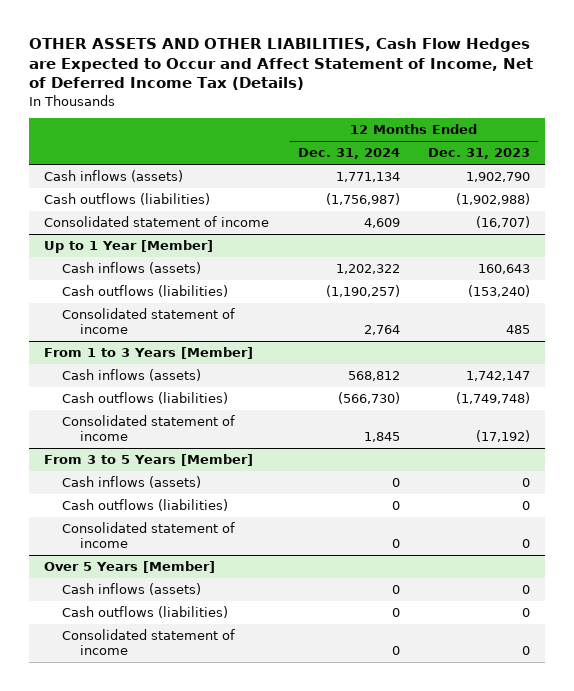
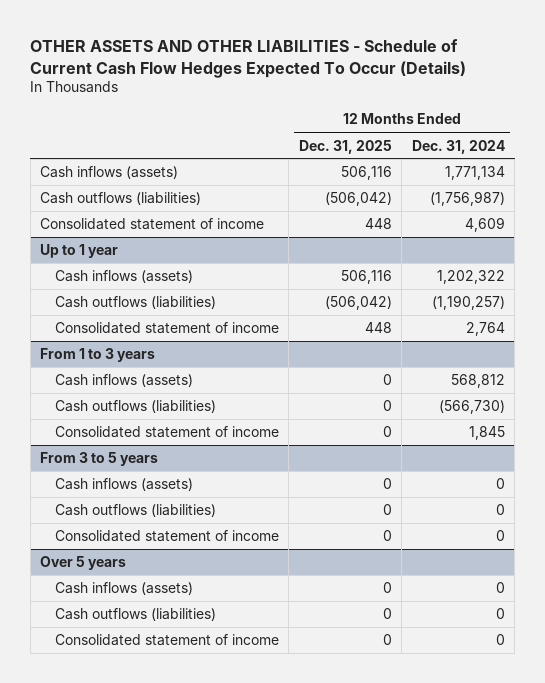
[29,38,534,91] OTHER ASSETS AND OTHER LIABILITIES, Cash Flow Hedges are Expected to Occur and Affect Statement of Income, Net of Deferred Income Tax (Details) -> [30,39,467,78] OTHER ASSETS AND OTHER LIABILITIES - Schedule of Current Cash Flow Hedges Expected To Occur (Details)
[428,148,531,160] Dec. 31, 2023 -> none
none -> [298,139,392,154] Dec. 31, 2025
[43,240,213,254] Up to 1 Year [Member] -> [40,244,119,259] Up to 1 year
[43,347,253,360] From 1 to 3 Years [Member] -> [40,348,156,363] From 1 to 3 years
[43,454,253,467] From 3 to 5 Years [Member] -> [40,452,159,467] From 3 to 5 years
[43,561,215,574] Over 5 Years [Member] -> [40,556,127,571] Over 5 years

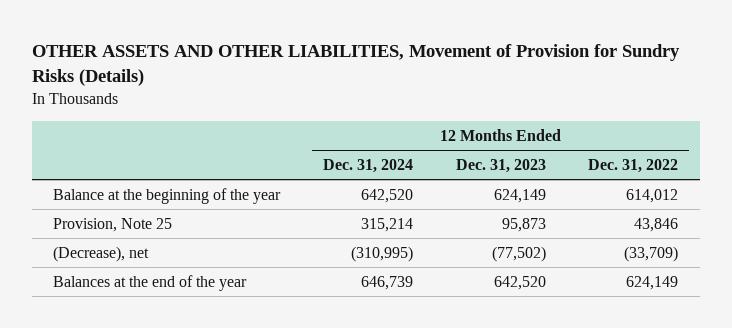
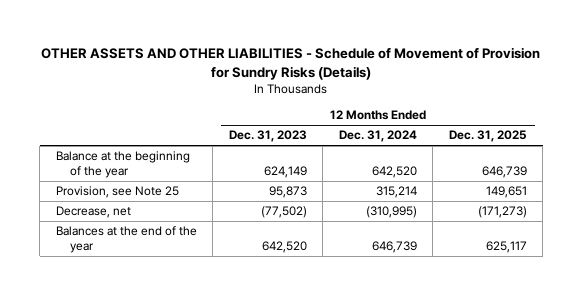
[32,44,681,87] OTHER ASSETS AND OTHER LIABILITIES, Movement of Provision for Sundry Risks (Details) -> [41,47,541,80] OTHER ASSETS AND OTHER LIABILITIES - Schedule of Movement of Provision for Sundry Risks (Details)
[588,159,679,174] Dec. 31, 2022 -> none
none -> [448,130,527,143] Dec. 31, 2025
[53,218,173,233] Provision, Note 25 -> [55,186,179,199] Provision, see Note 25
[53,246,150,263] (Decrease), net -> [55,206,131,219] Decrease, net

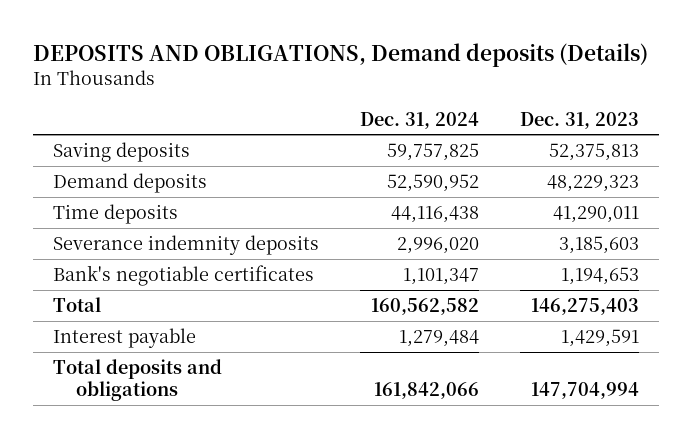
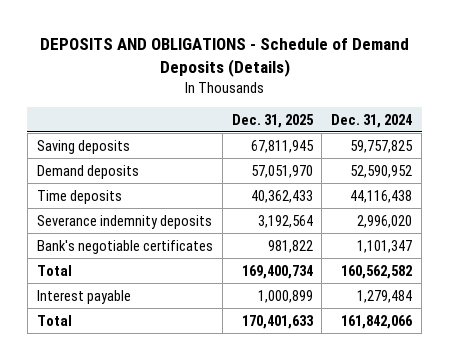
[32,42,648,67] DEPOSITS AND OBLIGATIONS, Demand deposits (Details) -> [39,38,409,77] DEPOSITS AND OBLIGATIONS - Schedule of Demand Deposits (Details)
[519,111,639,129] Dec. 31, 2023 -> none
none -> [231,113,314,128] Dec. 31, 2025
[52,359,222,401] Total deposits and obligations -> [36,314,72,326] Total

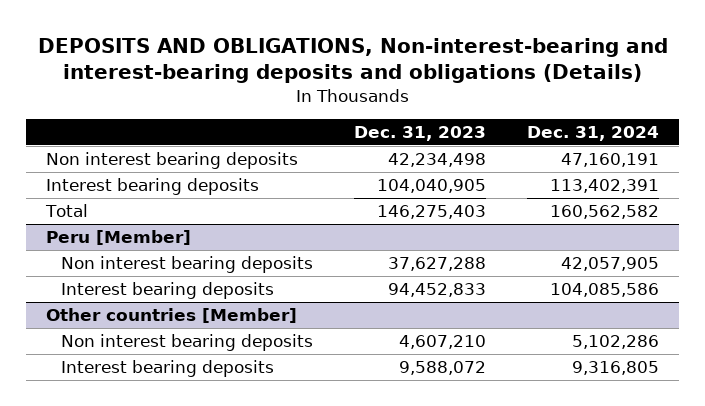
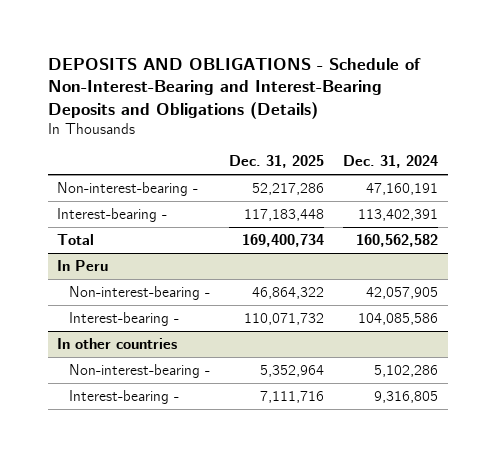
[37,37,668,83] DEPOSITS AND OBLIGATIONS, Non-interest-bearing and interest-bearing deposits and obligations (Details) -> [47,57,421,119] DEPOSITS AND OBLIGATIONS - Schedule of Non-Interest-Bearing and Interest-Bearing Deposits and Obligations (Details)
[353,126,486,142] Dec. 31, 2023 -> none
none -> [229,155,325,169] Dec. 31, 2025
[46,152,299,170] Non interest bearing deposits -> [56,181,198,196] Non-interest-bearing -
[46,178,260,196] Interest bearing deposits -> [56,207,167,222] Interest-bearing -
[46,230,192,246] Peru [Member] -> [56,259,108,271] In Peru
[61,256,314,274] Non interest bearing deposits -> [69,285,211,300] Non-interest-bearing -
[61,282,275,300] Interest bearing deposits -> [69,311,180,326] Interest-bearing -
[46,308,298,324] Other countries [Member] -> [56,337,177,349] In other countries
[61,334,314,352] Non interest bearing deposits -> [69,363,211,378] Non-interest-bearing -
[61,360,275,378] Interest bearing deposits -> [69,389,180,404] Interest-bearing -

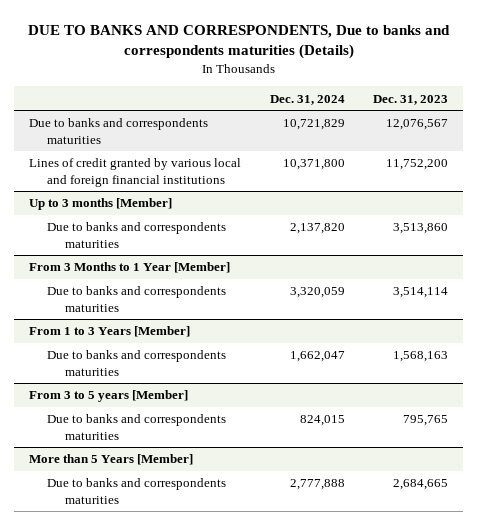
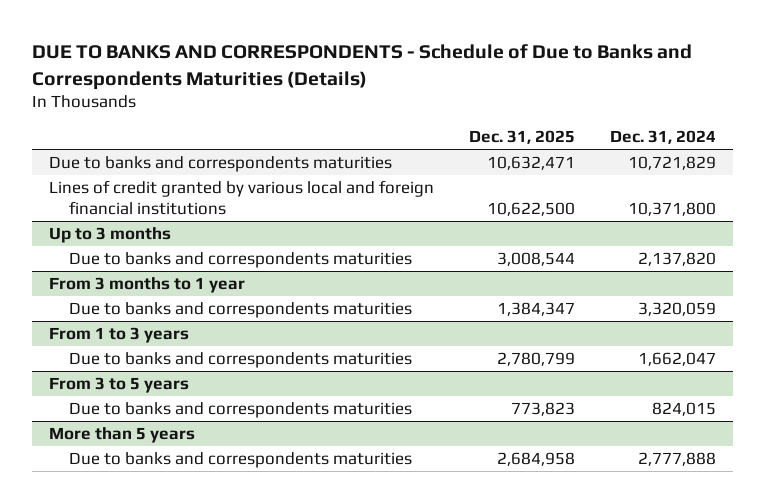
[27,24,450,60] DUE TO BANKS AND CORRESPONDENTS, Due to banks and correspondents maturities (Details) -> [32,44,693,90] DUE TO BANKS AND CORRESPONDENTS - Schedule of Due to Banks and Correspondents Maturities (Details)
[373,94,449,105] Dec. 31, 2023 -> none
none -> [469,130,576,145] Dec. 31, 2025
[28,198,172,211] Up to 3 months [Member] -> [49,226,172,243] Up to 3 months
[28,262,230,274] From 3 Months to 1 Year [Member] -> [49,276,246,293] From 3 months to 1 year
[28,326,190,338] From 1 to 3 Years [Member] -> [49,326,190,343] From 1 to 3 years
[28,390,188,403] From 3 to 5 years [Member] -> [49,376,190,393] From 3 to 5 years
[28,454,193,466] More than 5 Years [Member] -> [49,426,196,443] More than 5 years

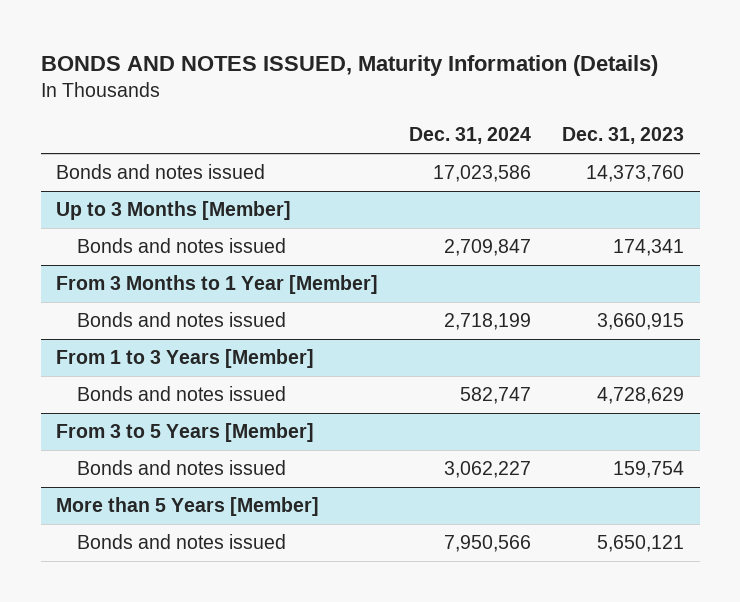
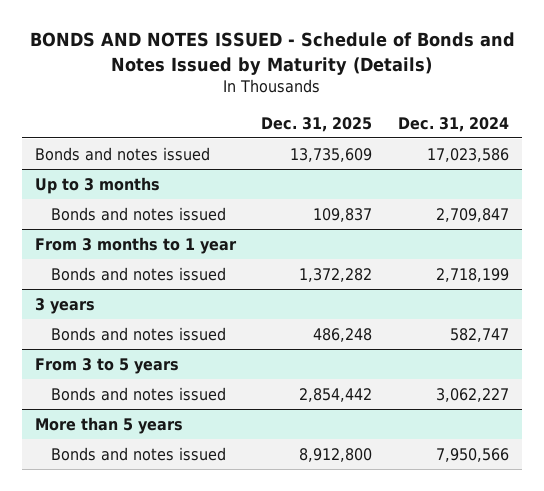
[40,54,658,76] BONDS AND NOTES ISSUED, Maturity Information (Details) -> [29,32,515,75] BONDS AND NOTES ISSUED - Schedule of Bonds and Notes Issued by Maturity (Details)
[562,127,685,145] Dec. 31, 2023 -> none
none -> [261,116,373,132] Dec. 31, 2025
[56,201,292,221] Up to 3 Months [Member] -> [34,176,160,194] Up to 3 months
[56,275,379,295] From 3 Months to 1 Year [Member] -> [34,236,237,254] From 3 months to 1 year
[56,349,315,369] From 1 to 3 Years [Member] -> [34,297,95,314] 3 years
[56,423,315,443] From 3 to 5 Years [Member] -> [34,357,179,374] From 3 to 5 years
[56,497,320,517] More than 5 Years [Member] -> [34,416,183,434] More than 5 years

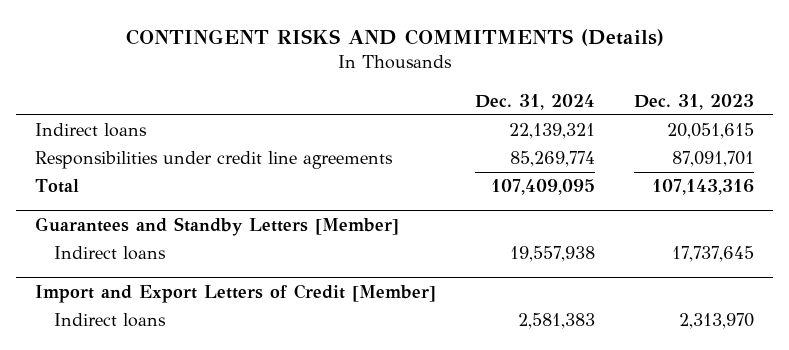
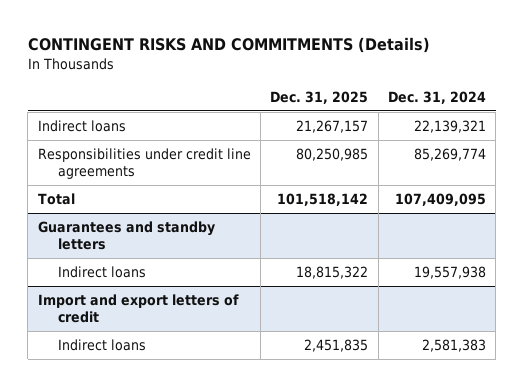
[633,93,754,110] Dec. 31, 2023 -> none
none -> [270,90,369,104] Dec. 31, 2025
[35,217,400,237] Guarantees and Standby Letters [Member] -> [37,221,215,251] Guarantees and standby letters
[35,284,437,304] Import and Export Letters of Credit [Member] -> [37,294,239,324] Import and export letters of credit

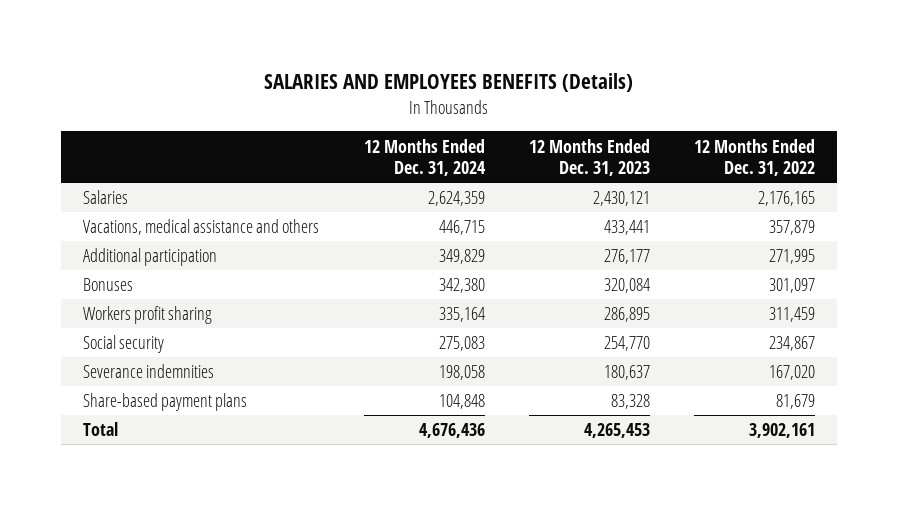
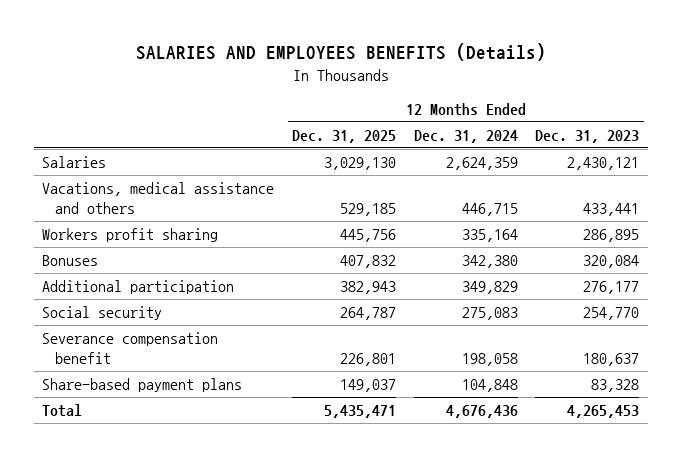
[694,138,816,176] 12 Months Ended Dec. 31, 2022 -> none
none -> [292,129,397,143] Dec. 31, 2025
[83,278,134,292] Bonuses -> [42,255,99,267] Bonuses
[83,248,218,267] Additional participation -> [42,280,235,295] Additional participation
[83,364,215,379] Severance indemnities -> [42,332,219,365] Severance compensation benefit

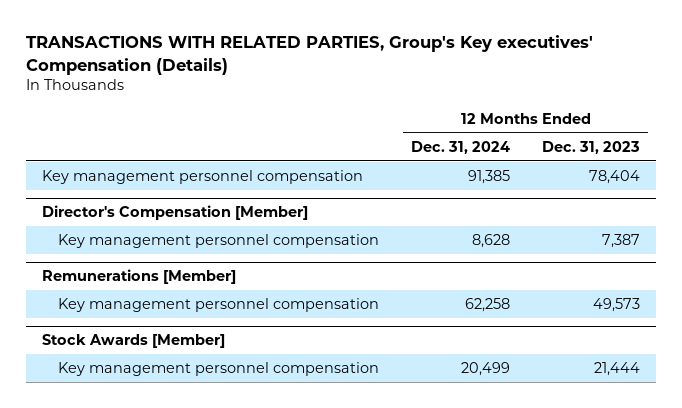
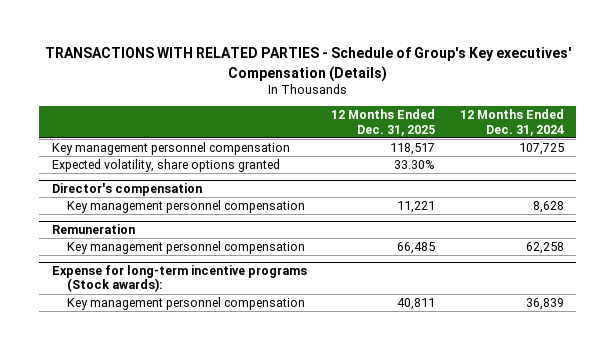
[26,35,594,75] TRANSACTIONS WITH RELATED PARTIES, Group's Key executives' Compensation (Details) -> [44,47,571,82] TRANSACTIONS WITH RELATED PARTIES - Schedule of Group's Key executives' Compensation (Details)
[542,140,641,154] Dec. 31, 2023 -> none
none -> [331,109,436,136] 12 Months Ended Dec. 31, 2025
[468,170,511,185] 91,385 -> [518,143,564,156] 107,725
none -> [51,159,280,173] Expected volatility, share options granted
[42,205,309,221] Director's Compensation [Member] -> [51,183,202,197] Director's compensation
[42,269,237,285] Remunerations [Member] -> [51,224,135,235] Remuneration
[42,334,226,349] Stock Awards [Member] -> [51,265,307,293] Expense for long-term incentive programs (Stock awards):
[461,362,511,377] 20,499 -> [525,298,564,311] 36,839

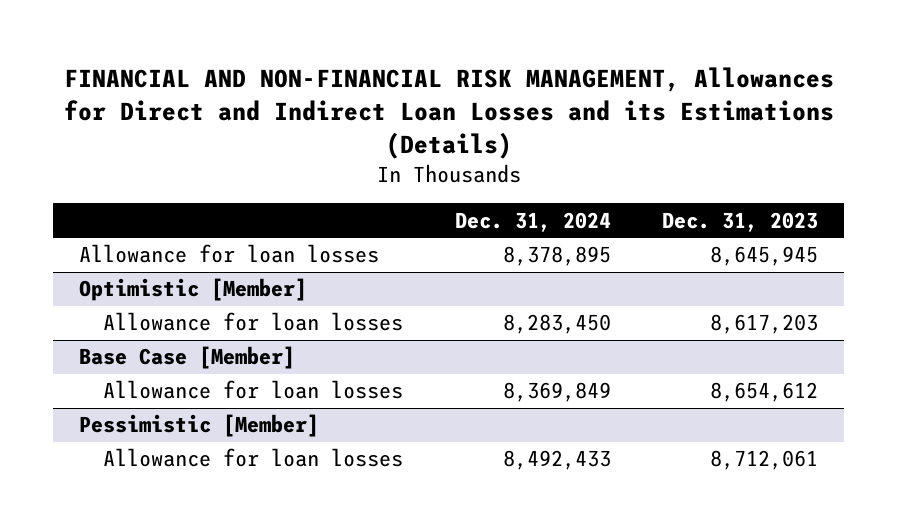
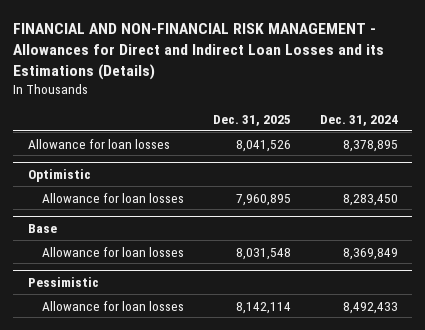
[63,66,834,160] FINANCIAL AND NON-FINANCIAL RISK MANAGEMENT, Allowances for Direct and Indirect Loan Losses and its Estimations (Details) -> [13,23,385,80] FINANCIAL AND NON-FINANCIAL RISK MANAGEMENT - Allowances for Direct and Indirect Loan Losses and its Estimations (Details)
[662,211,819,232] Dec. 31, 2023 -> none
none -> [213,114,292,126] Dec. 31, 2025
[79,278,308,302] Optimistic [Member] -> [27,169,91,183] Optimistic
[79,346,296,370] Base Case [Member] -> [27,224,57,234] Base
[79,414,320,438] Pessimistic [Member] -> [27,277,99,288] Pessimistic

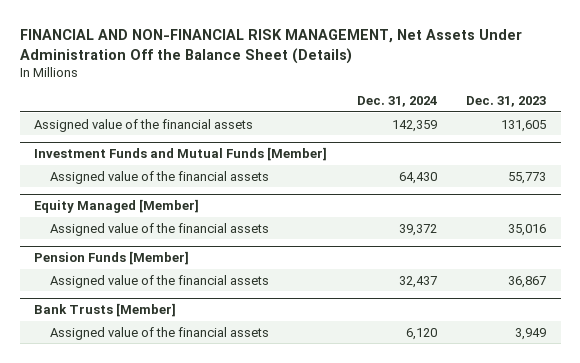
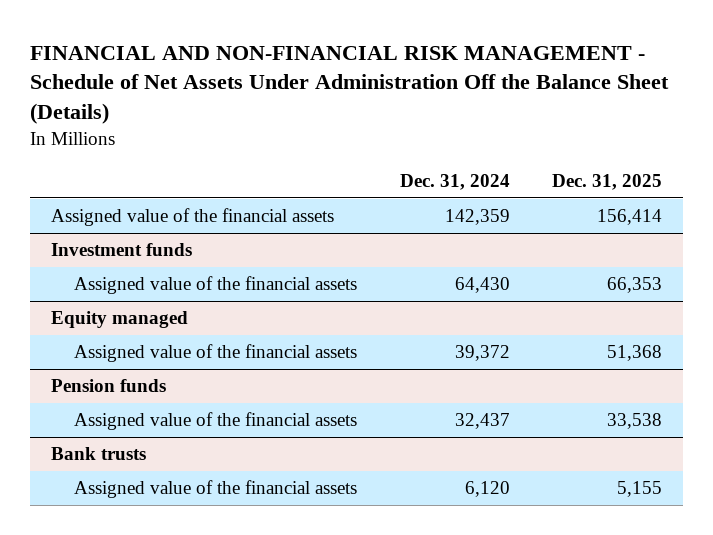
[19,28,522,64] FINANCIAL AND NON-FINANCIAL RISK MANAGEMENT, Net Assets Under Administration Off the Balance Sheet (Details) -> [30,45,670,124] FINANCIAL AND NON-FINANCIAL RISK MANAGEMENT - Schedule of Net Assets Under Administration Off the Balance Sheet (Details)
[466,96,547,108] Dec. 31, 2023 -> none
none -> [552,173,663,190] Dec. 31, 2025
[34,147,328,162] Investment Funds and Mutual Funds [Member] -> [51,243,193,257] Investment funds
[34,199,200,214] Equity Managed [Member] -> [51,311,189,329] Equity managed
[34,251,190,266] Pension Funds [Member] -> [51,379,167,393] Pension funds
[34,303,177,318] Bank Trusts [Member] -> [51,447,147,461] Bank trusts

